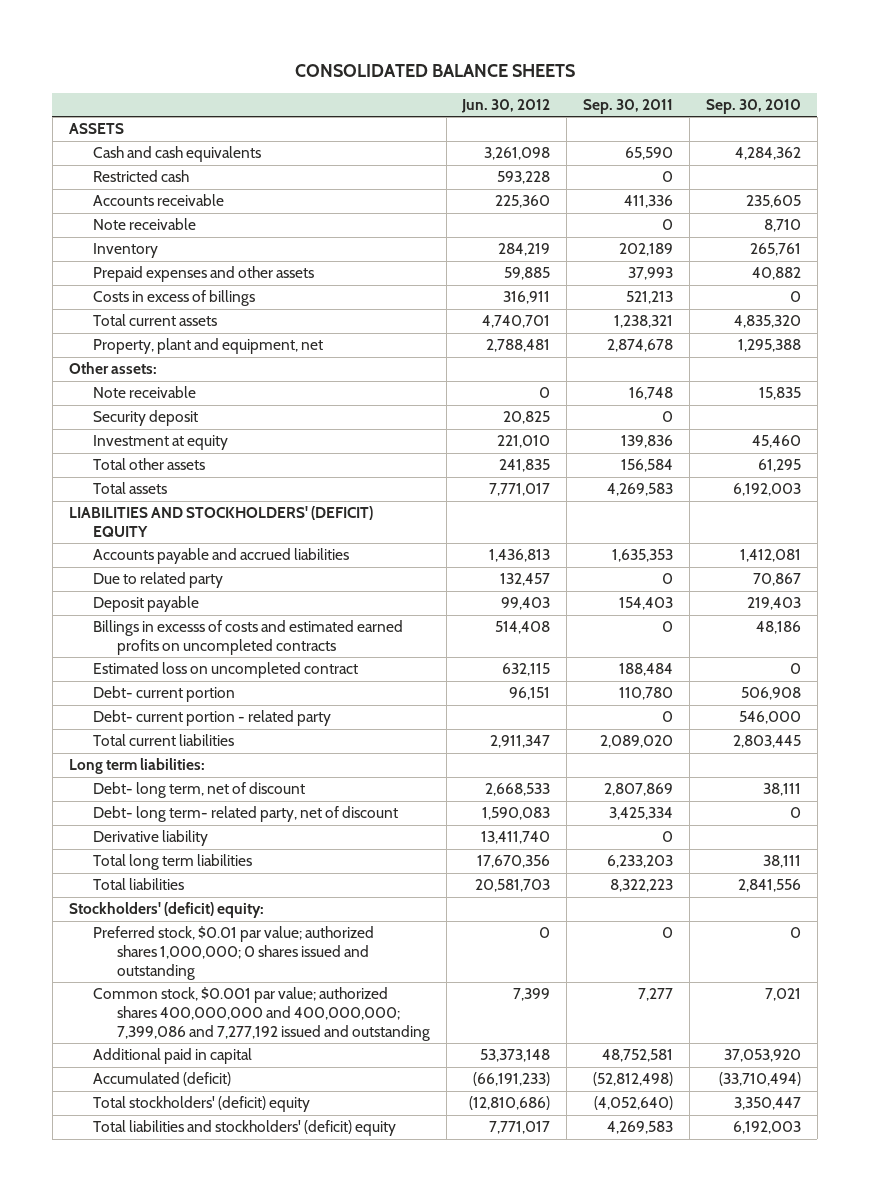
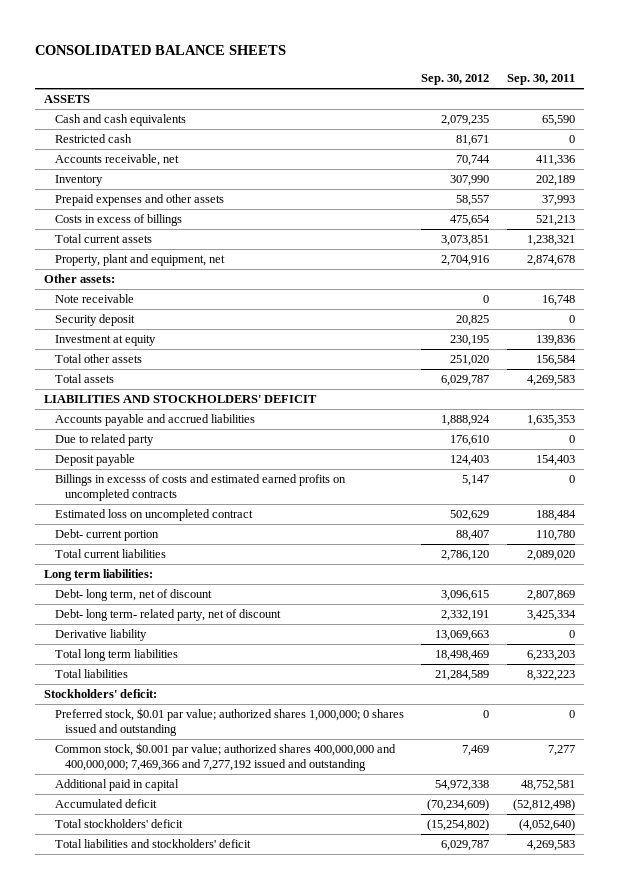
[461,98,551,113] Jun. 30, 2012 -> none
[705,98,801,114] Sep. 30, 2010 -> none
none -> [421,74,490,86] Sep. 30, 2012
[92,218,196,231] Note receivable -> none
[92,194,224,207] Accounts receivable -> [54,154,179,167] Accounts receivable, net
[68,506,373,538] LIABILITIES AND STOCKHOLDERS' (DEFICIT) EQUITY -> [44,395,318,404] LIABILITIES AND STOCKHOLDERS' DEFICIT
[92,710,331,727] Debt- current portion - related party -> none
[68,902,264,919] Stockholders' (deficit) equity: -> [44,689,158,699] Stockholders' deficit:
[92,987,430,1041] Common stock, $0.001 par value; authorized shares 400,000,000 and 400,000,000; 7,399,086 and 7,277,192 issued and outstanding -> [54,743,396,771] Common stock, $0.001 par value; authorized shares 400,000,000 and 400,000,000; 7,469,366 and 7,277,192 issued and outstanding
[92,1072,231,1087] Accumulated (deficit) -> [54,799,157,809] Accumulated deficit
[92,1096,310,1113] Total stockholders' (deficit) equity -> [54,819,183,829] Total stockholders' deficit
[92,1120,396,1137] Total liabilities and stockholders' (deficit) equity -> [54,839,251,849] Total liabilities and stockholders' deficit

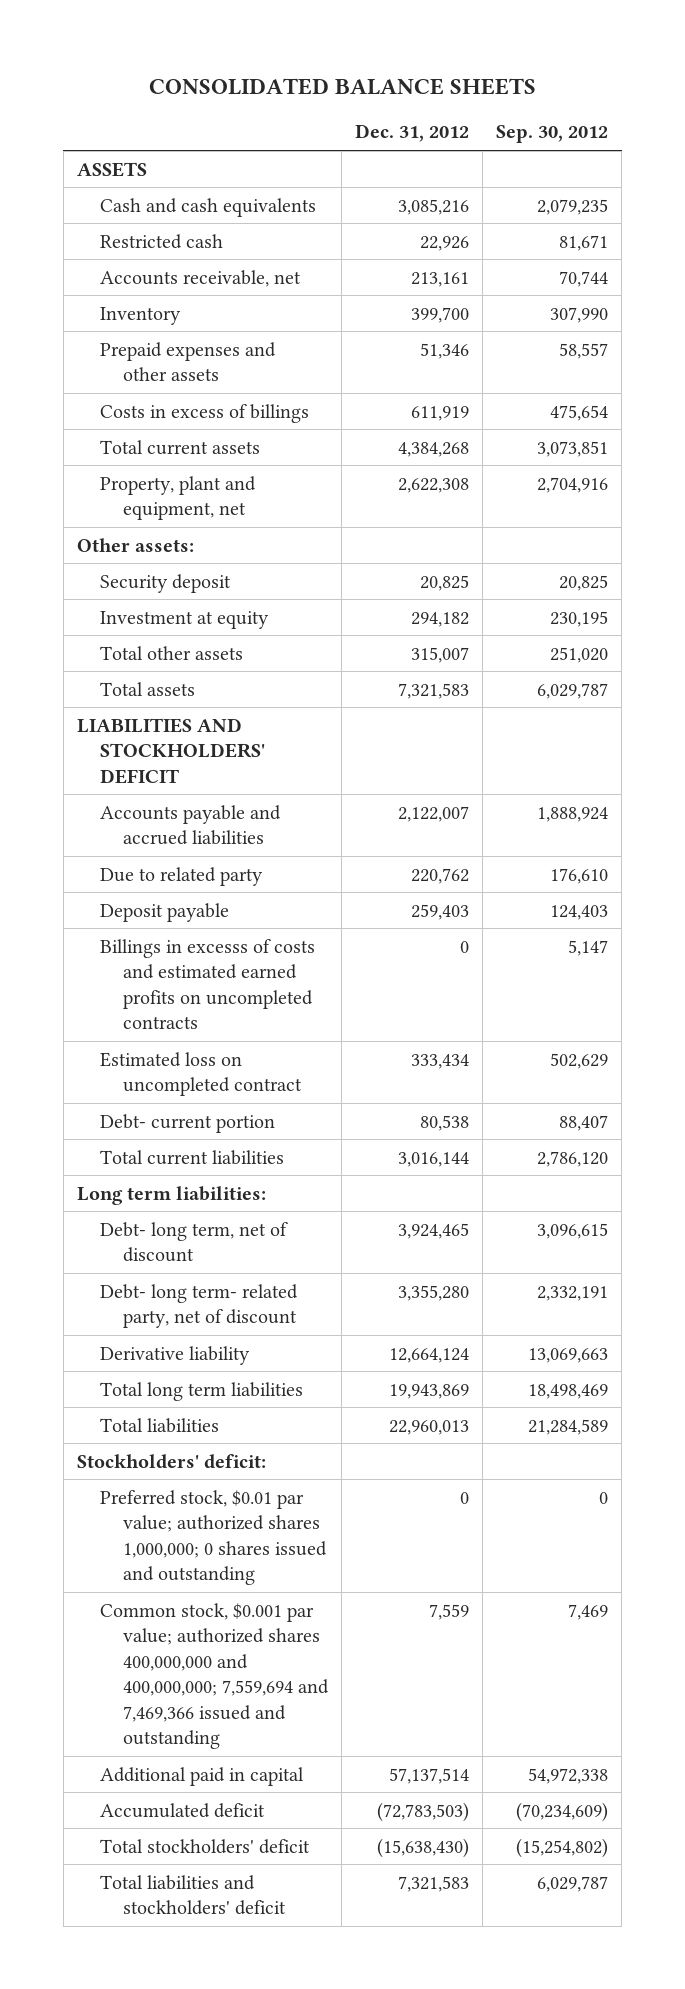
[506,74,575,86] Sep. 30, 2011 -> none
none -> [355,124,470,143] Dec. 31, 2012
[54,294,134,304] Note receivable -> none
[54,743,396,771] Common stock, $0.001 par value; authorized shares 400,000,000 and 400,000,000; 7,469,366 and 7,277,192 issued and outstanding -> [99,1602,329,1750] Common stock, $0.001 par value; authorized shares 400,000,000 and 400,000,000; 7,559,694 and 7,469,366 issued and outstanding

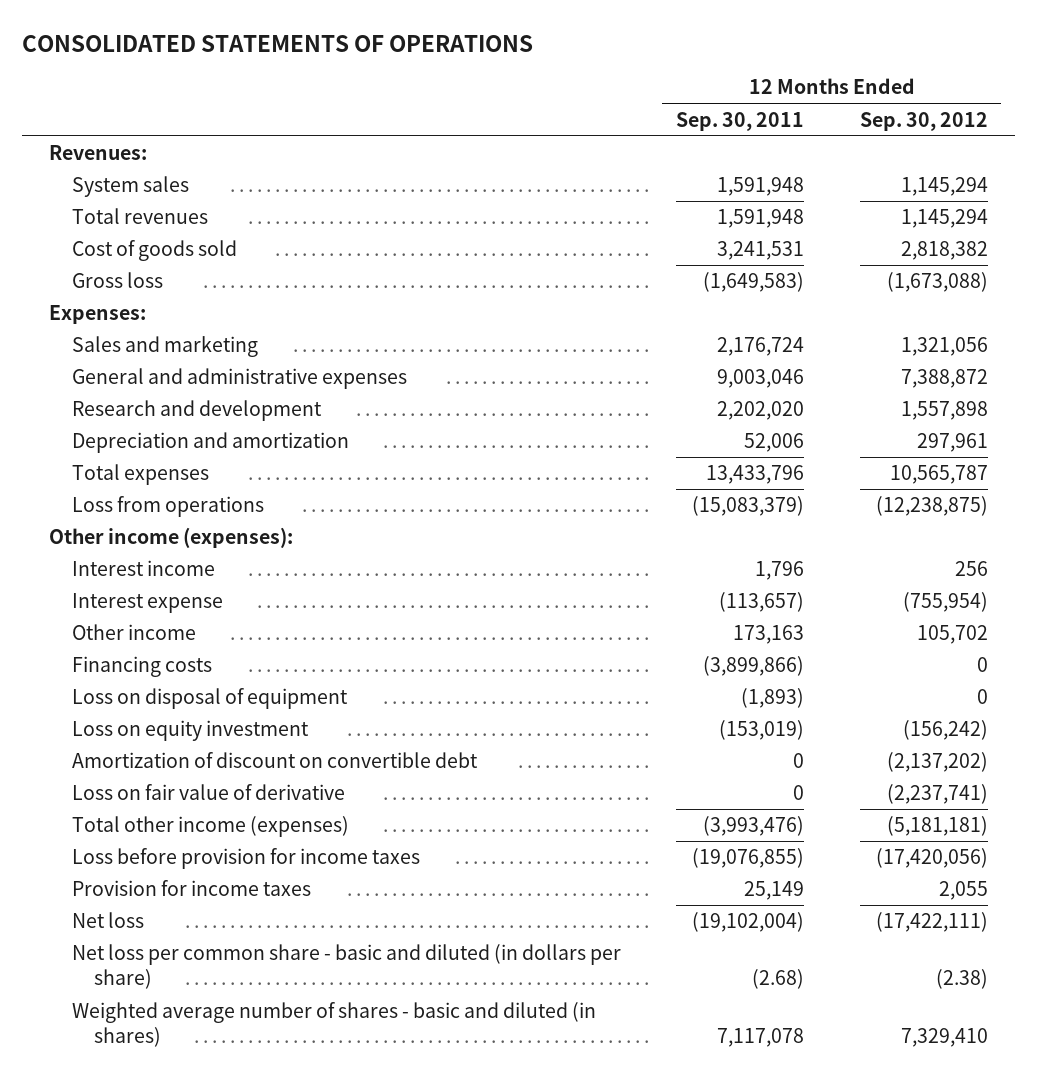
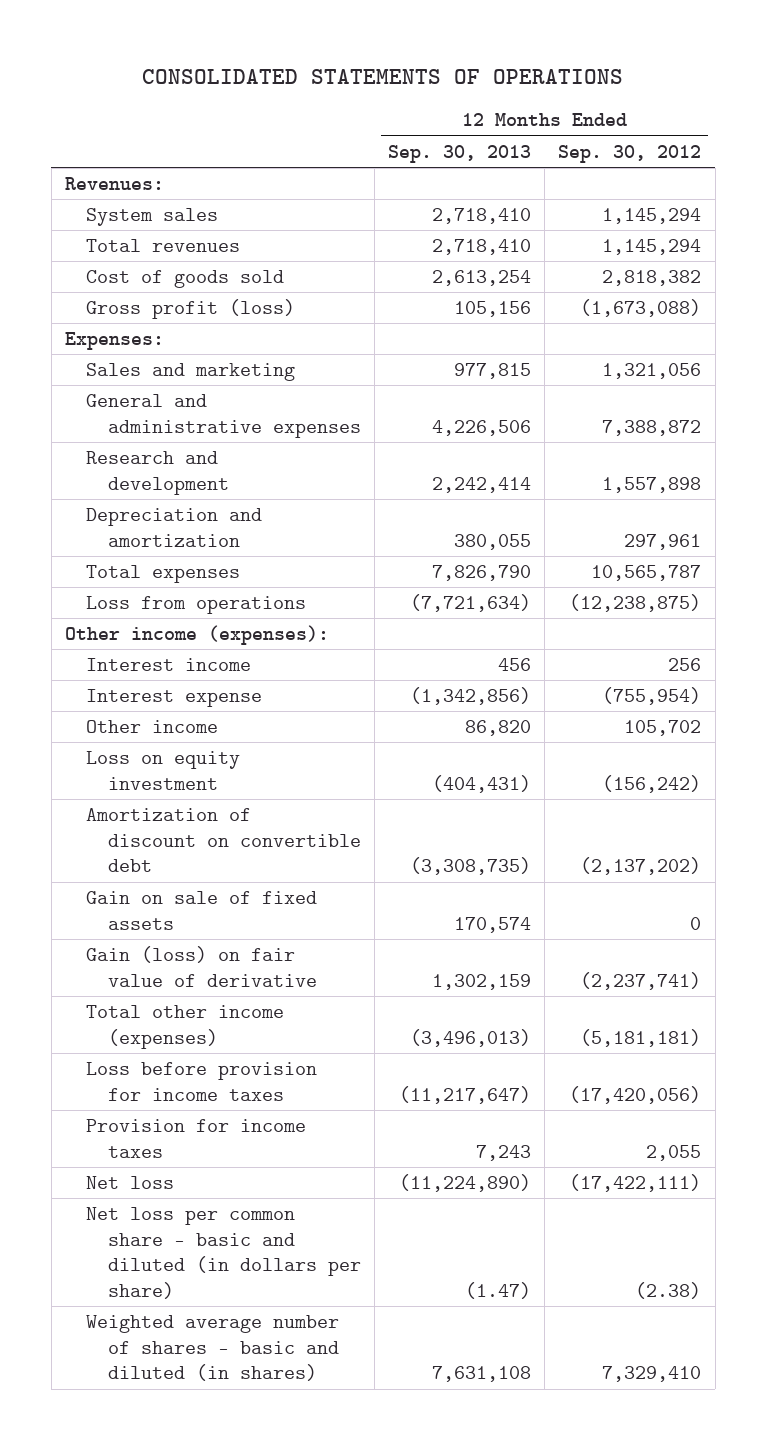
[676,111,805,131] Sep. 30, 2011 -> none
none -> [388,144,532,163] Sep. 30, 2013
[71,272,163,289] Gross loss -> [86,299,296,320] Gross profit (loss)
[71,656,212,678] Financing costs -> none
[71,688,348,710] Loss on disposal of equipment -> none
none -> [86,891,318,930] Gain on sale of fixed assets
[71,784,345,801] Loss on fair value of derivative -> [86,946,317,987] Gain (loss) on fair value of derivative

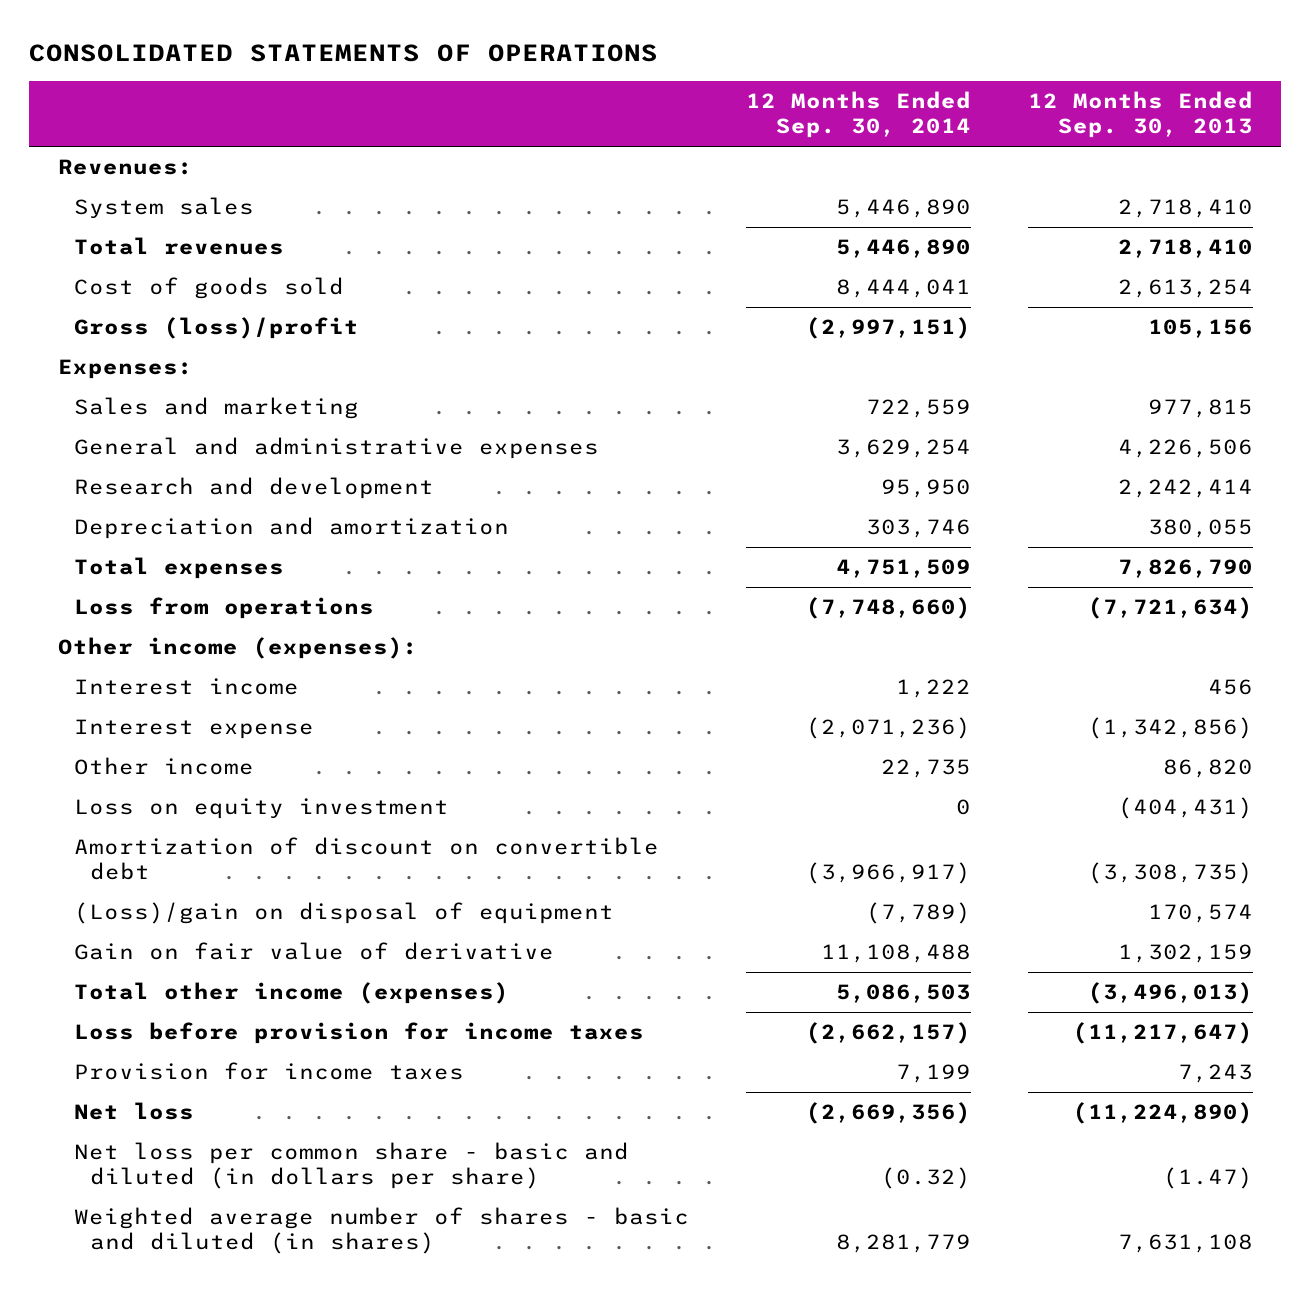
[558,144,702,163] Sep. 30, 2012 -> none
none -> [745,91,971,139] 12 Months Ended Sep. 30, 2014
[86,299,296,320] Gross profit (loss) -> [73,317,359,340] Gross (loss)/profit
[86,891,318,930] Gain on sale of fixed assets -> [73,902,614,925] (Loss)/gain on disposal of equipment
[86,946,317,987] Gain (loss) on fair value of derivative -> [73,942,554,961] Gain on fair value of derivative

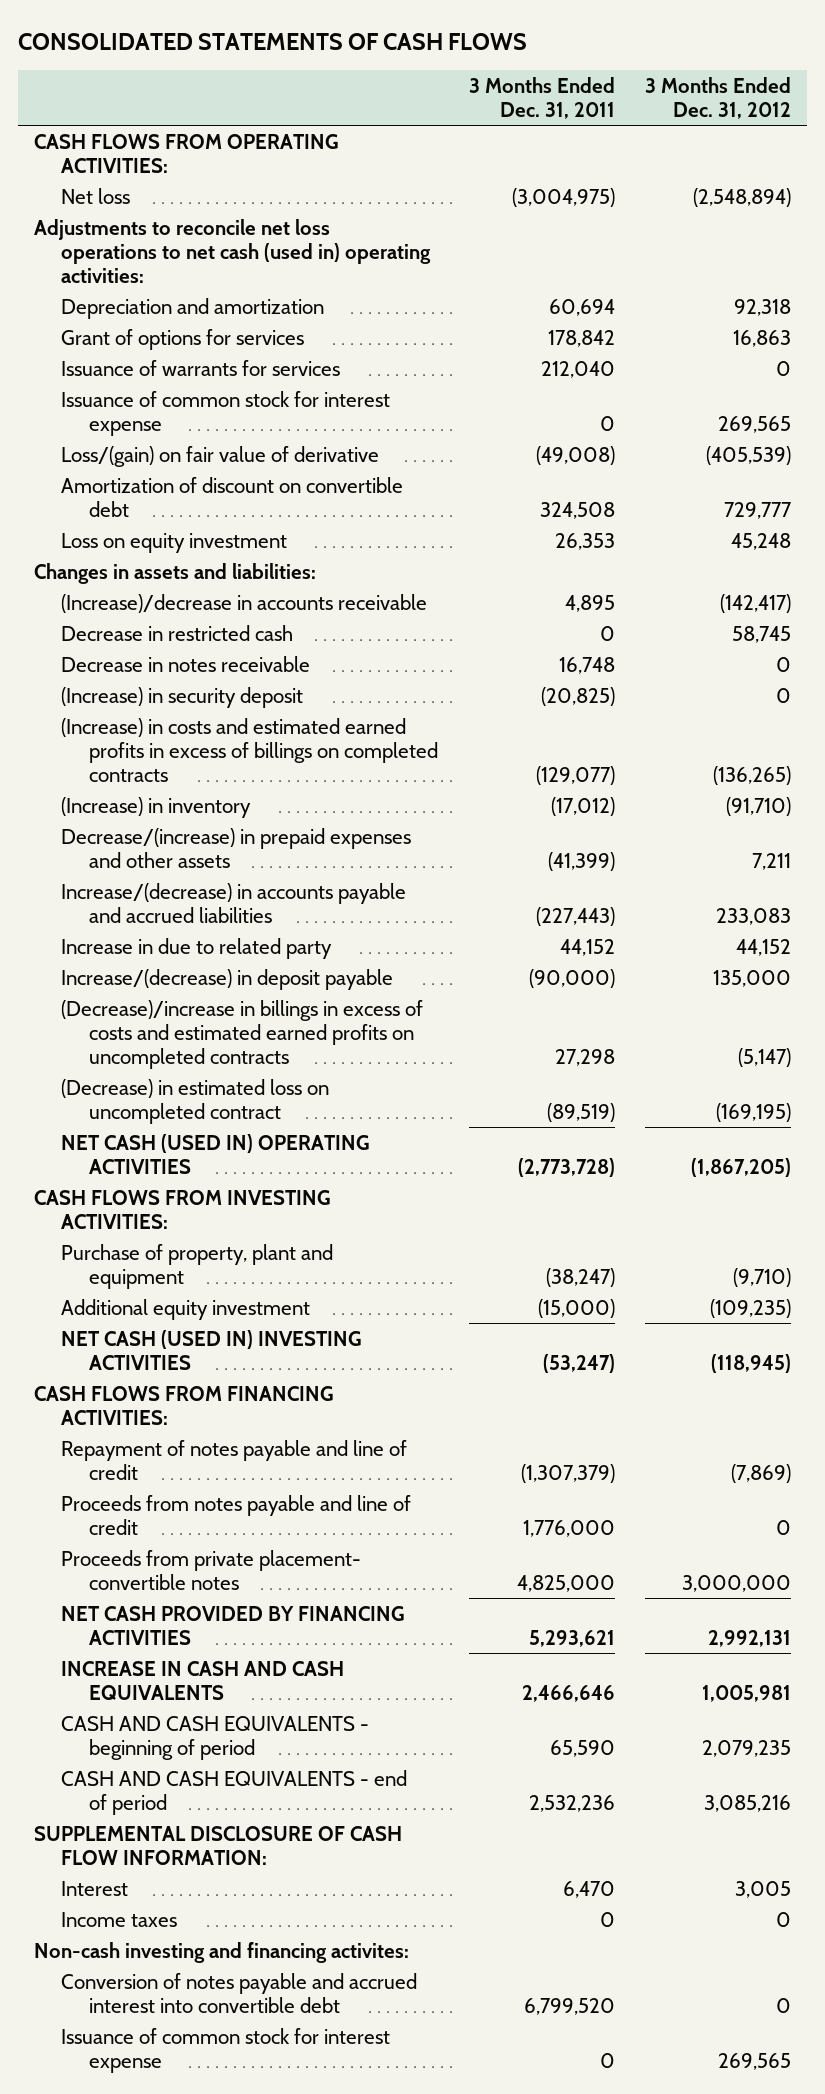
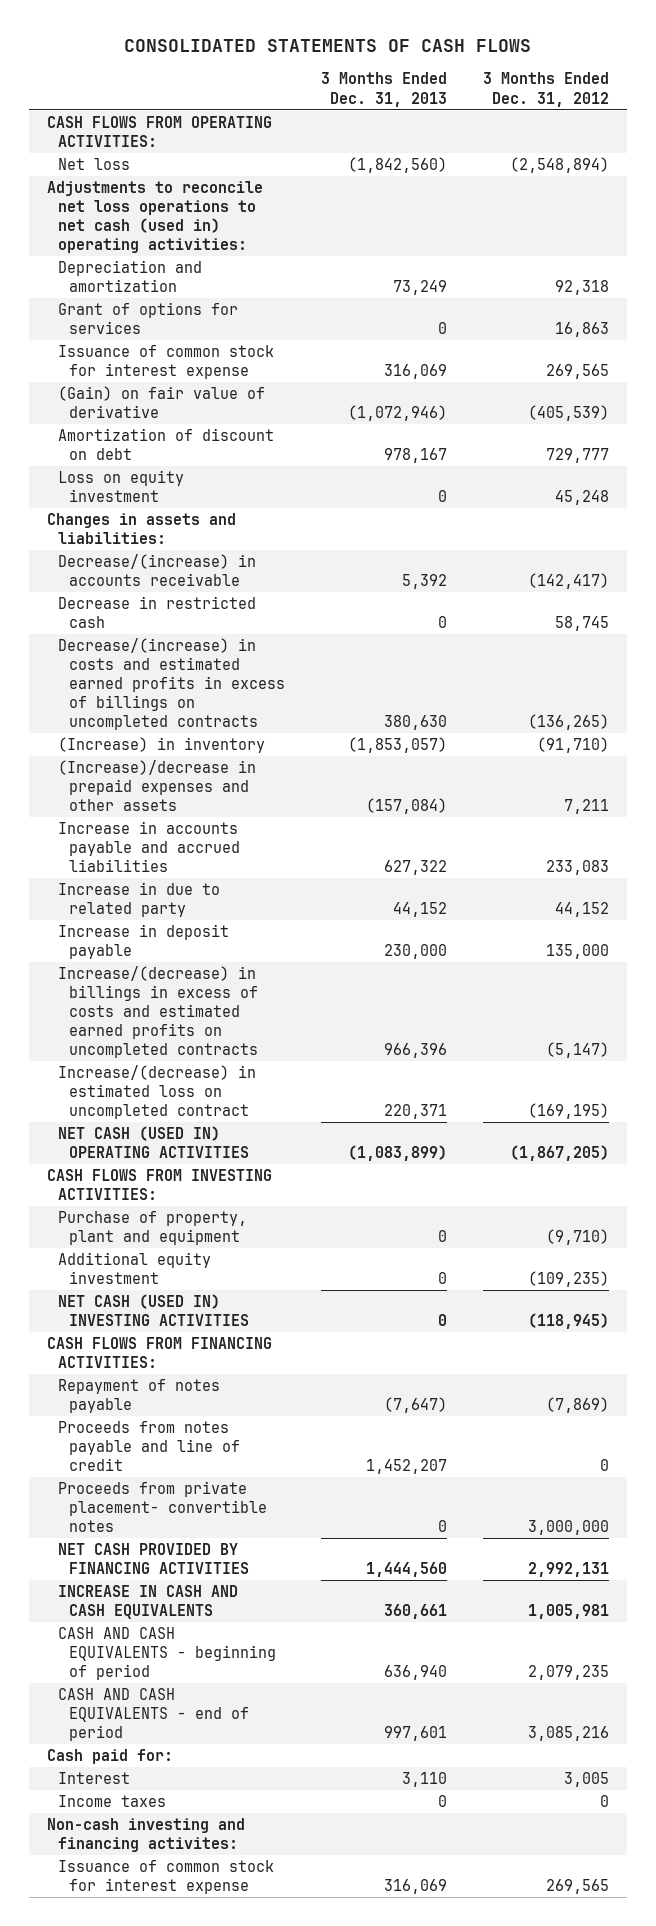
[468,76,615,119] 3 Months Ended Dec. 31, 2011 -> none
none -> [321,72,448,107] 3 Months Ended Dec. 31, 2013
[61,359,341,376] Issuance of warrants for services -> none
[61,445,380,467] Loss/(gain) on fair value of derivative -> [58,386,266,419] (Gain) on fair value of derivative
[61,476,404,517] Amortization of discount on convertible debt -> [58,428,275,461] Amortization of discount on debt
[61,593,428,613] (Increase)/decrease in accounts receivable -> [58,554,257,587] Decrease/(increase) in accounts receivable
[61,655,311,672] Decrease in notes receivable -> none
[61,686,304,708] (Increase) in security deposit -> none
[61,717,439,782] (Increase) in costs and estimated earned profits in excess of billings on completed contracts -> [58,638,286,731] Decrease/(increase) in costs and estimated earned profits in excess of billings on uncompleted contracts
[61,827,412,868] Decrease/(increase) in prepaid expenses and other assets -> [58,760,257,812] (Increase)/decrease in prepaid expenses and other assets
[61,882,407,923] Increase/(decrease) in accounts payable and accrued liabilities -> [58,821,241,873] Increase in accounts payable and accrued liabilities
[61,968,394,990] Increase/(decrease) in deposit payable -> [58,924,230,960] Increase in deposit payable
[61,999,424,1069] (Decrease)/increase in billings in excess of costs and estimated earned profits on uncompleted contracts -> [58,966,259,1059] Increase/(decrease) in billings in excess of costs and estimated earned profits on uncompleted contracts
[61,1078,330,1124] (Decrease) in estimated loss on uncompleted contract -> [58,1065,257,1120] Increase/(decrease) in estimated loss on uncompleted contract
[61,1439,408,1480] Repayment of notes payable and line of credit -> [58,1379,221,1414] Repayment of notes payable
[33,1825,402,1865] SUPPLEMENTAL DISCLOSURE OF CASH FLOW INFORMATION: -> none
none -> [46,1749,173,1765] Cash paid for:
[61,1972,418,2013] Conversion of notes payable and accrued interest into convertible debt -> none

